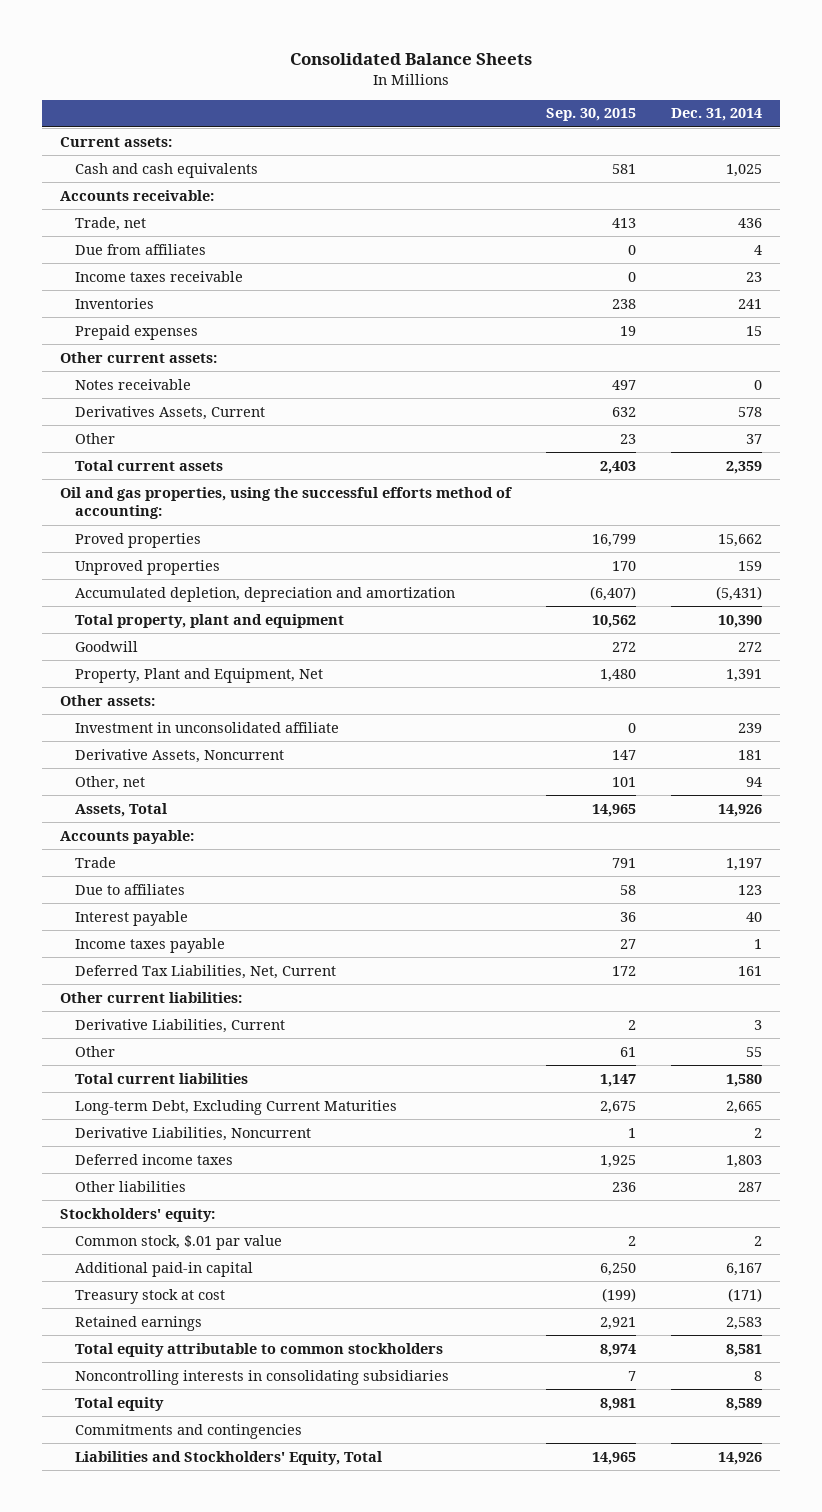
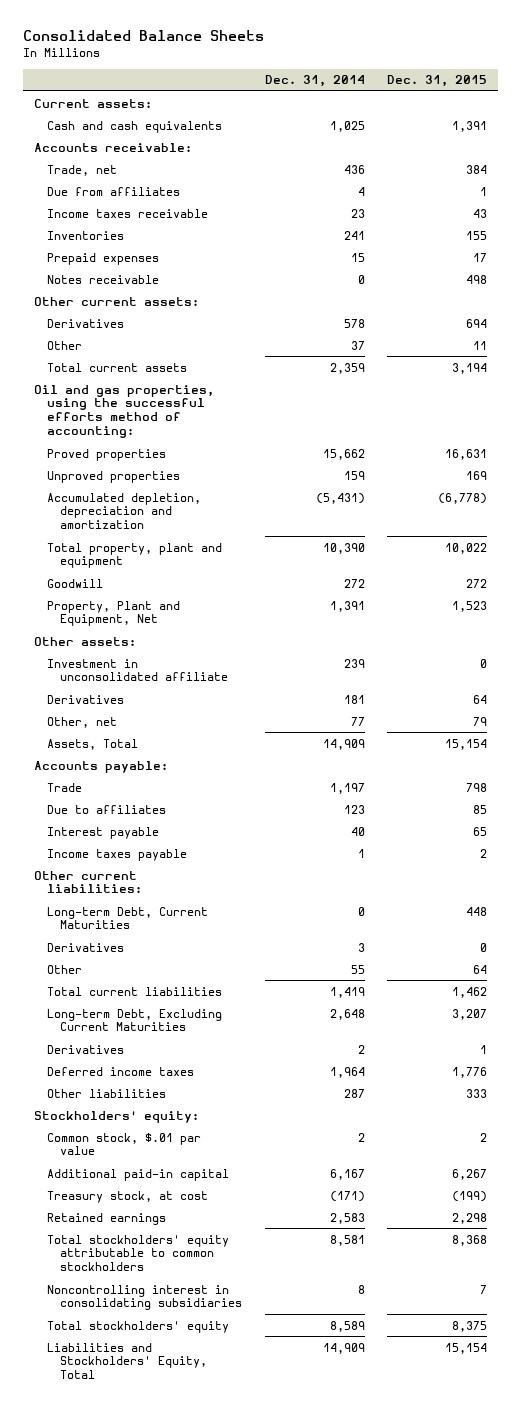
[546,108,637,122] Sep. 30, 2015 -> none
none -> [386,75,487,88] Dec. 31, 2015
[59,351,217,363] Other current assets: -> [34,296,200,306] Other current assets:
[74,405,265,420] Derivatives Assets, Current -> [47,318,125,328] Derivatives
[74,748,284,763] Derivative Assets, Noncurrent -> [47,694,125,704] Derivatives
[746,776,763,787] 94 -> [350,716,365,726] 77
[718,803,763,817] 14,926 -> [322,738,365,750] 14,909
[74,964,336,979] Deferred Tax Liabilities, Net, Current -> none
none -> [47,906,209,930] Long-term Debt, Current Maturities
[74,1018,285,1033] Derivative Liabilities, Current -> [47,942,125,952] Derivatives
[726,1073,763,1087] 1,580 -> [329,986,365,998] 1,419
[726,1100,763,1114] 2,665 -> [329,1008,365,1020] 2,648
[74,1126,311,1141] Derivative Liabilities, Noncurrent -> [47,1044,125,1054] Derivatives
[726,1154,763,1168] 1,803 -> [329,1066,365,1078] 1,964
[74,1288,225,1304] Treasury stock at cost -> [47,1190,209,1203] Treasury stock, at cost
[74,1423,302,1439] Commitments and contingencies -> none
[74,1342,443,1357] Total equity attributable to common stockholders -> [47,1234,230,1272] Total stockholders' equity attributable to common stockholders
[74,1369,449,1385] Noncontrolling interests in consolidating subsidiaries -> [47,1284,243,1311] Noncontrolling interest in consolidating subsidiaries
[74,1396,164,1411] Total equity -> [47,1320,230,1333] Total stockholders' equity
[718,1451,763,1465] 14,926 -> [322,1342,365,1354] 14,909

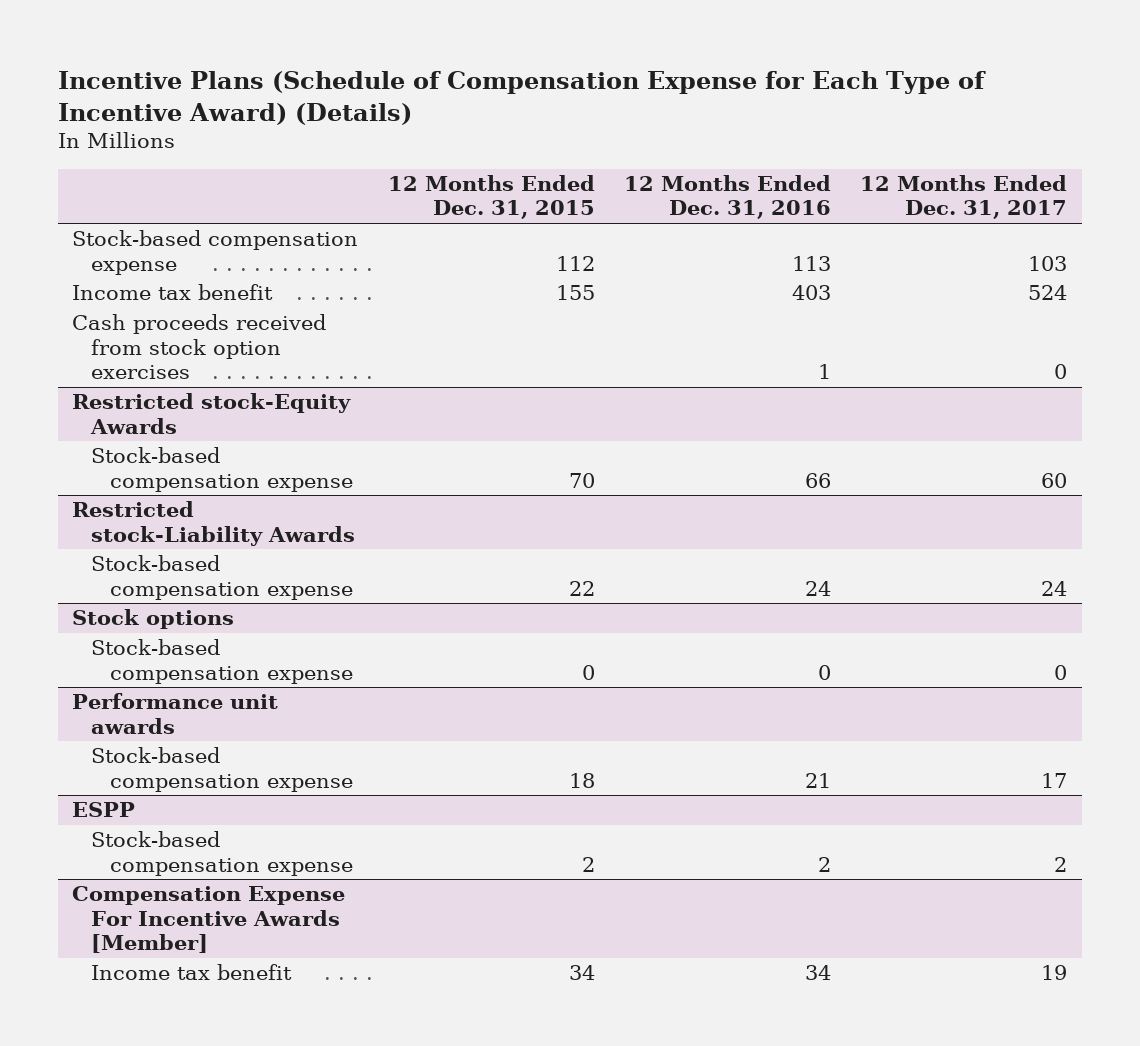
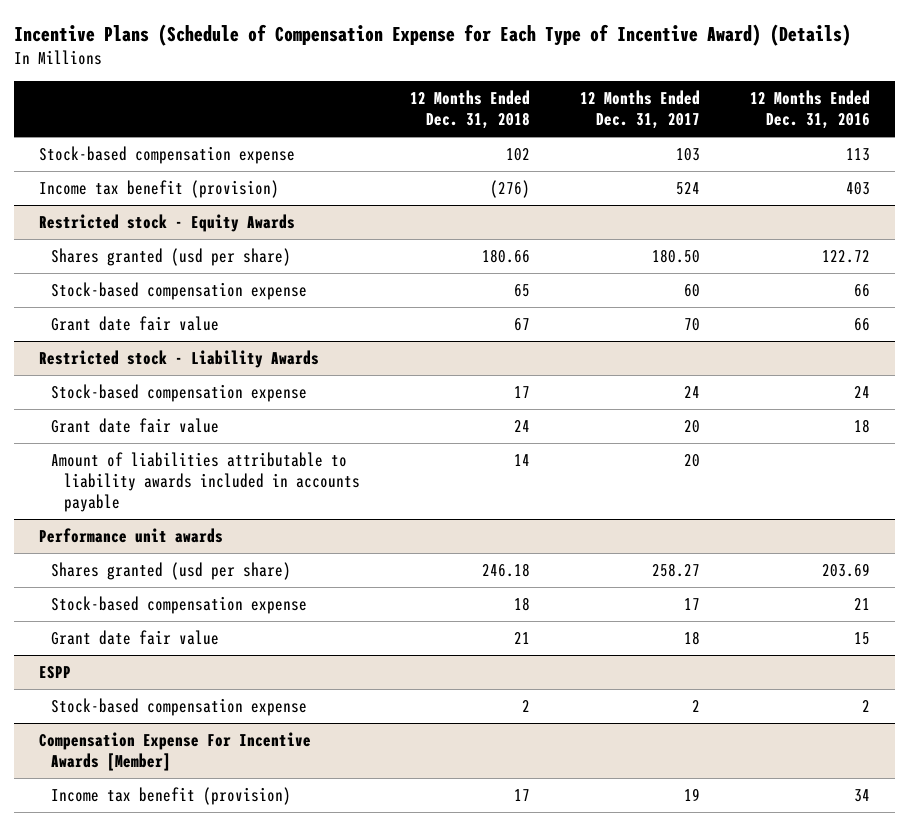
[387,175,595,220] 12 Months Ended Dec. 31, 2015 -> none
none -> [410,90,531,130] 12 Months Ended Dec. 31, 2018
[72,314,327,380] Cash proceeds received from stock option exercises -> none
[72,284,274,301] Income tax benefit -> [38,180,279,199] Income tax benefit (provision)
[72,393,352,434] Restricted stock-Equity Awards -> [38,214,295,233] Restricted stock - Equity Awards
none -> [51,248,292,267] Shares granted (usd per share)
none -> [51,316,220,332] Grant date fair value
[72,501,355,546] Restricted stock-Liability Awards -> [38,350,319,369] Restricted stock - Liability Awards
[72,609,235,630] Stock options -> none
[90,639,353,684] Stock-based compensation expense -> none
none -> [51,418,220,434] Grant date fair value
none -> [51,452,360,513] Amount of liabilities attributable to liability awards included in accounts payable
none -> [51,562,292,581] Shares granted (usd per share)
none -> [51,630,220,646] Grant date fair value
[90,964,292,981] Income tax benefit -> [51,787,292,806] Income tax benefit (provision)

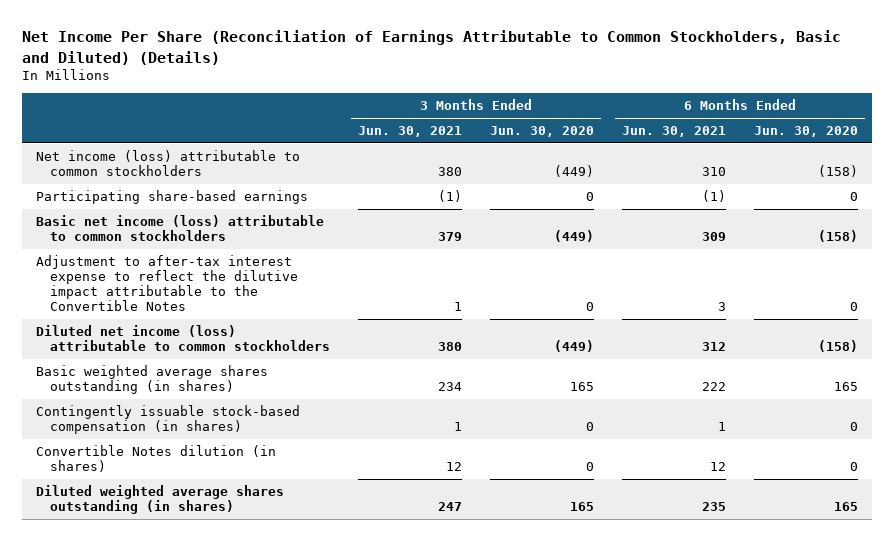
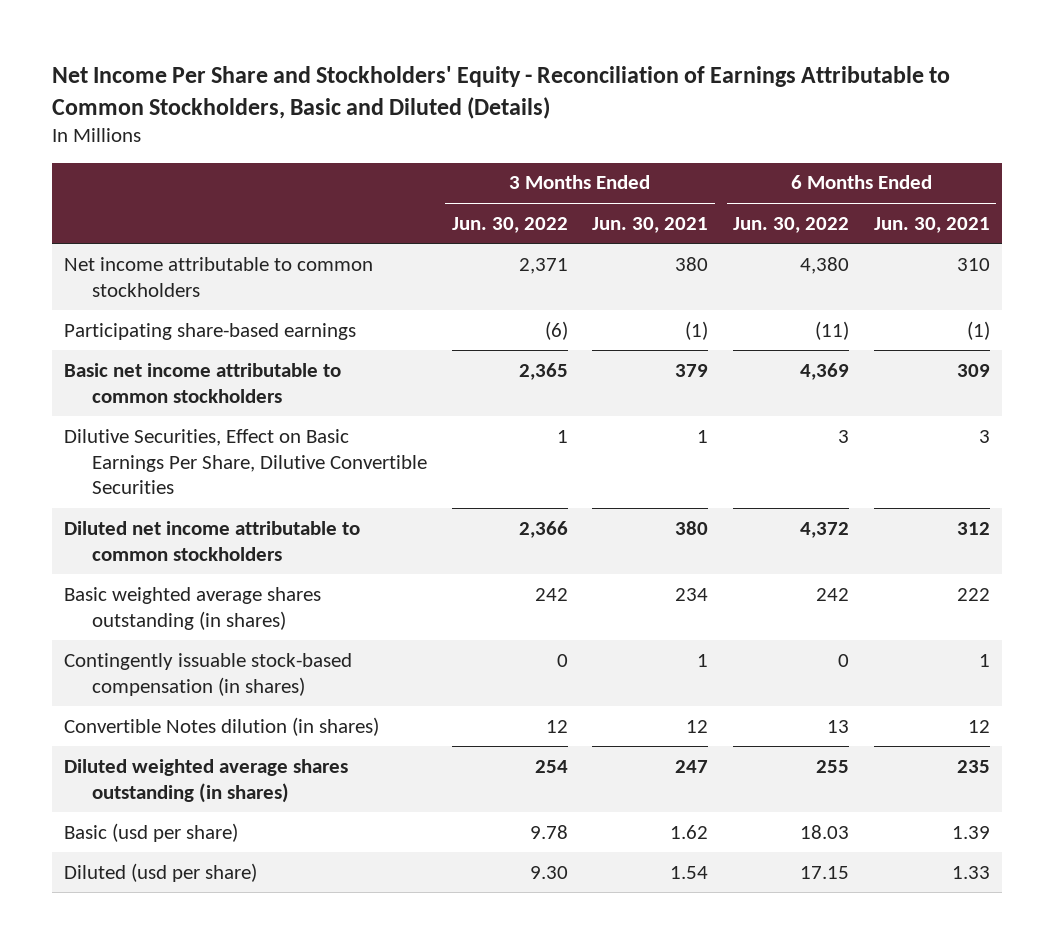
[22,30,842,65] Net Income Per Share (Reconciliation of Earnings Attributable to Common Stockholders, Basic and Diluted) (Details) -> [51,66,950,119] Net Income Per Share and Stockholders' Equity - Reconciliation of Earnings Attributable to Common Stockholders, Basic and Diluted (Details)
[489,126,594,138] Jun. 30, 2020 -> none
[753,126,858,138] Jun. 30, 2020 -> none
none -> [451,216,568,233] Jun. 30, 2022
none -> [733,216,850,233] Jun. 30, 2022
[36,150,301,177] Net income (loss) attributable to common stockholders -> [64,256,374,297] Net income attributable to common stockholders
[36,215,325,242] Basic net income (loss) attributable to common stockholders -> [64,362,342,403] Basic net income attributable to common stockholders
[36,255,298,312] Adjustment to after-tax interest expense to reflect the dilutive impact attributable to the Convertible Notes -> [64,428,427,495] Dilutive Securities, Effect on Basic Earnings Per Share, Dilutive Convertible Securities
[36,325,330,352] Diluted net income (loss) attributable to common stockholders -> [64,520,361,561] Diluted net income attributable to common stockholders
none -> [64,822,239,842] Basic (usd per share)
none -> [64,862,258,882] Diluted (usd per share)

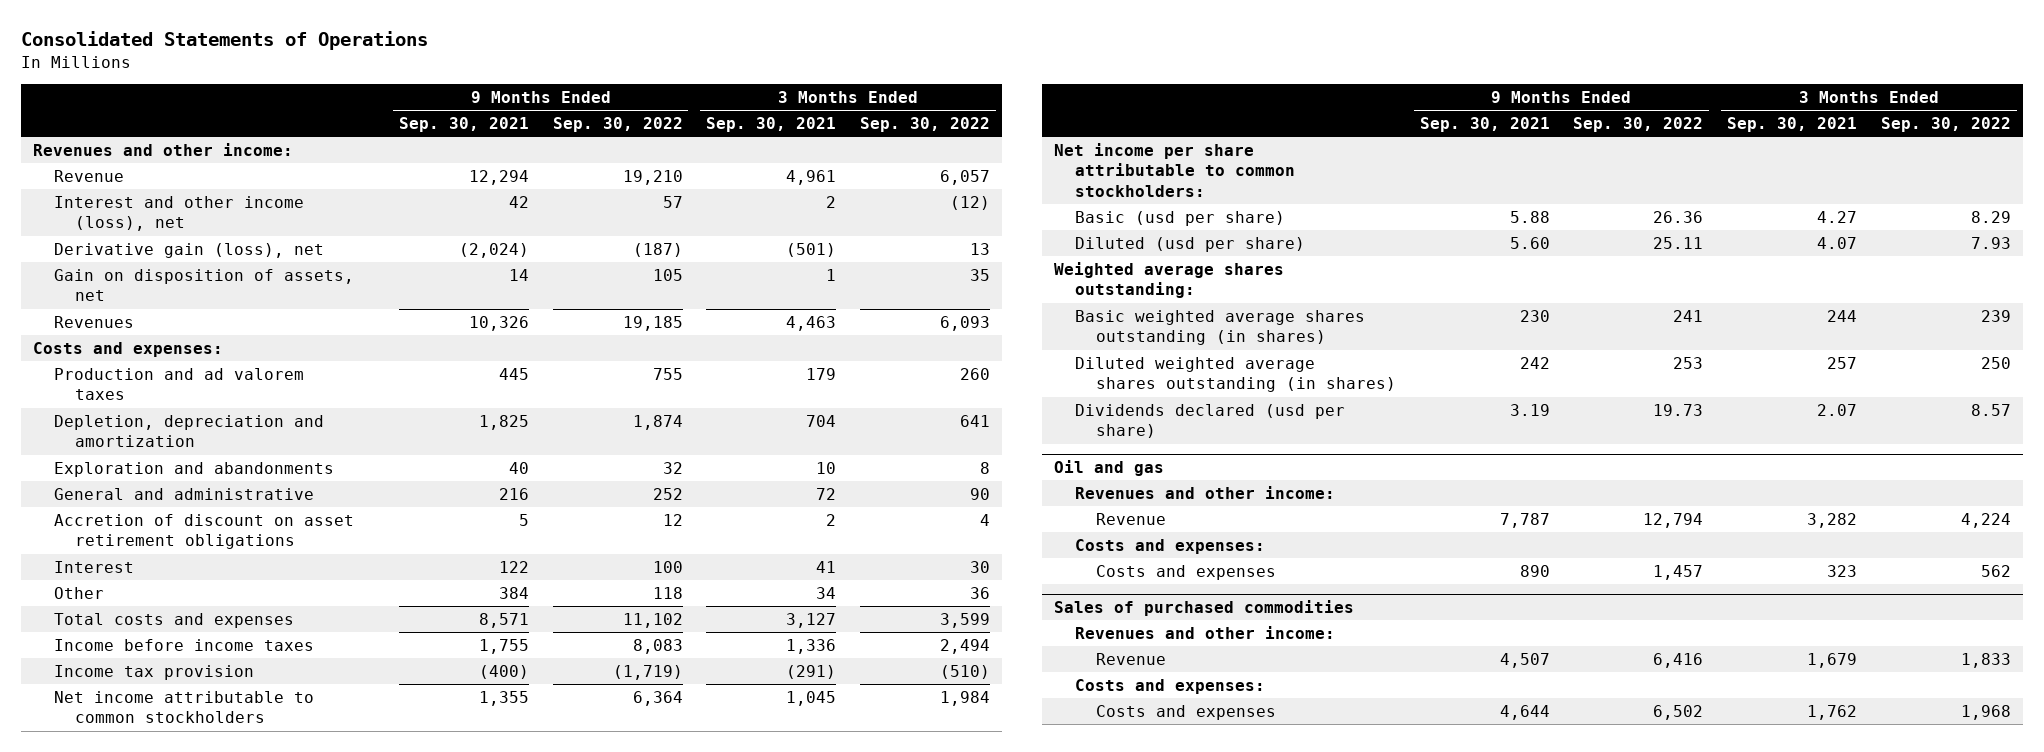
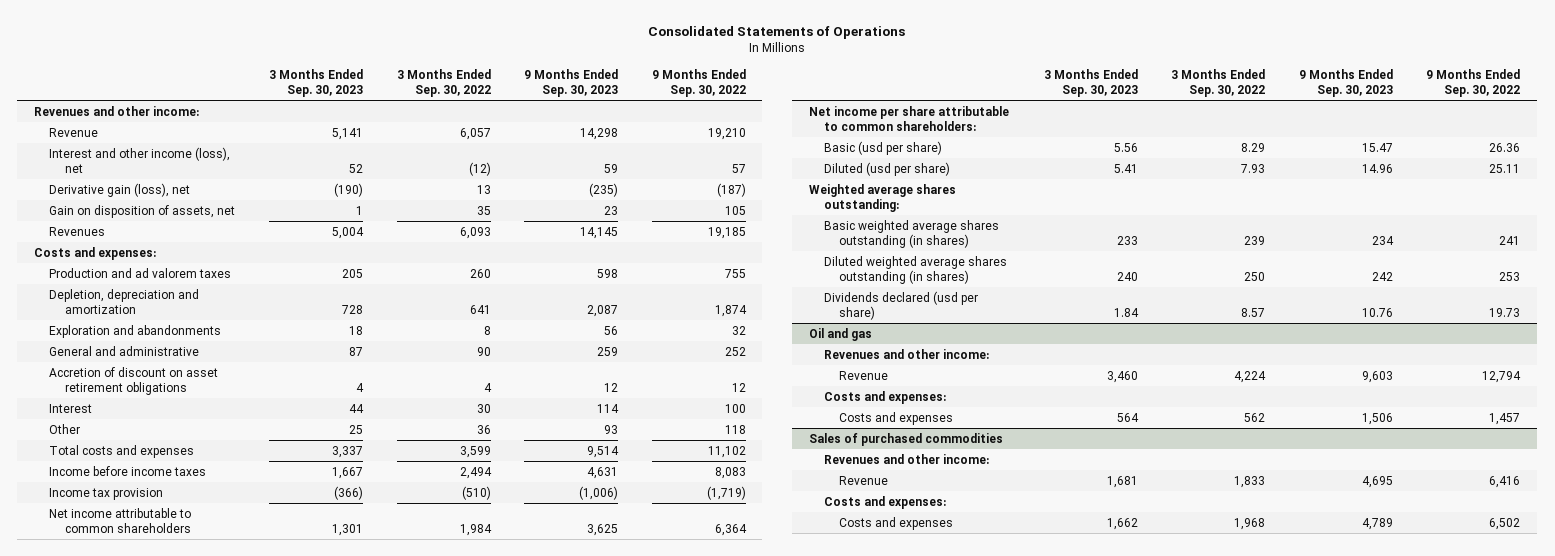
[398,117,529,133] Sep. 30, 2021 -> none
[706,117,837,133] Sep. 30, 2021 -> none
none -> [269,68,364,98] 3 Months Ended Sep. 30, 2023
none -> [524,68,619,98] 9 Months Ended Sep. 30, 2023
[54,690,315,724] Net income attributable to common stockholders -> [49,507,192,534] Net income attributable to common shareholders
[1054,142,1295,197] Net income per share attributable to common stockholders: -> [809,105,1010,132] Net income per share attributable to common shareholders:

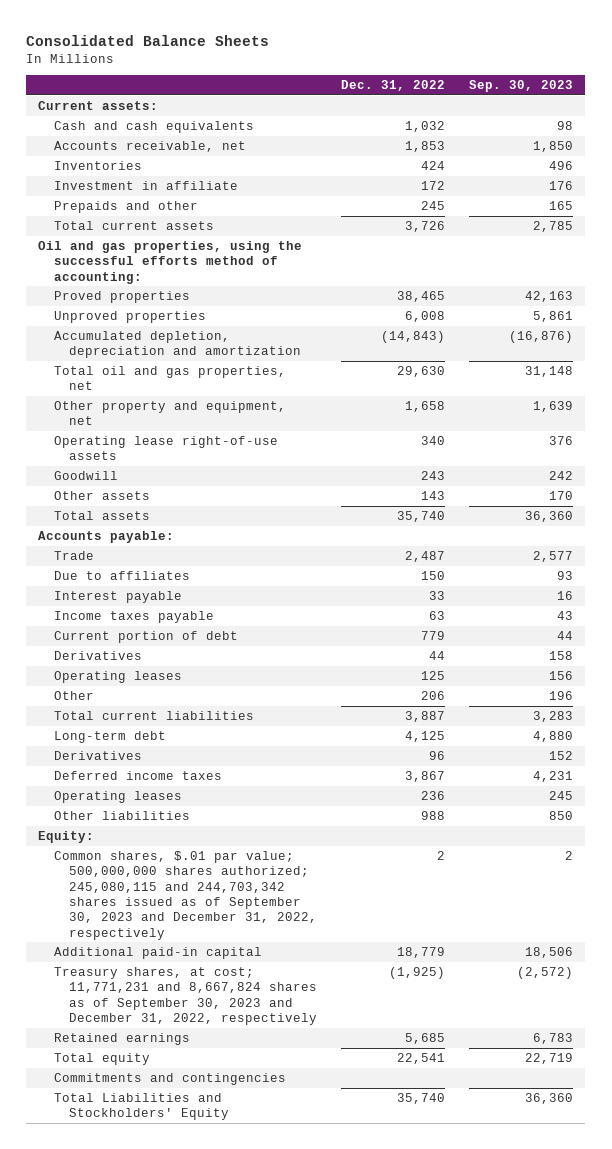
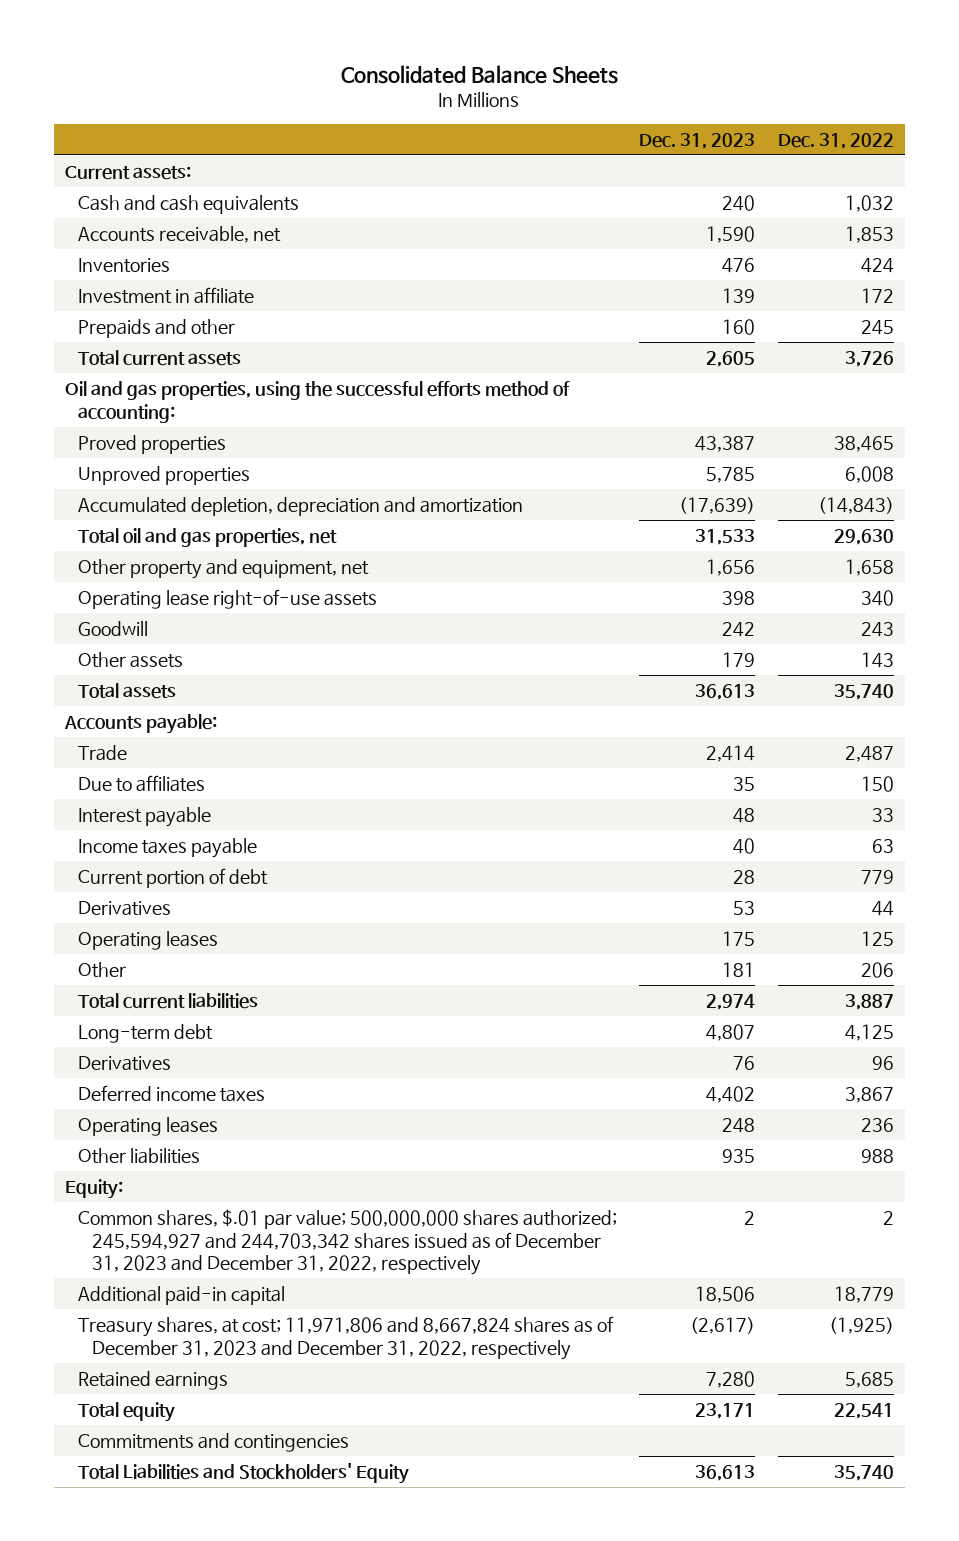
[469,80,574,93] Sep. 30, 2023 -> none
none -> [639,132,756,149] Dec. 31, 2023
[53,850,318,940] Common shares, $.01 par value; 500,000,000 shares authorized; 245,080,115 and 244,703,342 shares issued as of September 30, 2023 and December 31, 2022, respectively -> [78,1208,618,1276] Common shares, $.01 par value; 500,000,000 shares authorized; 245,594,927 and 244,703,342 shares issued as of December 31, 2023 and December 31, 2022, respectively
[53,966,318,1025] Treasury shares, at cost; 11,771,231 and 8,667,824 shares as of September 30, 2023 and December 31, 2022, respectively -> [78,1315,615,1360] Treasury shares, at cost; 11,971,806 and 8,667,824 shares as of December 31, 2023 and December 31, 2022, respectively

